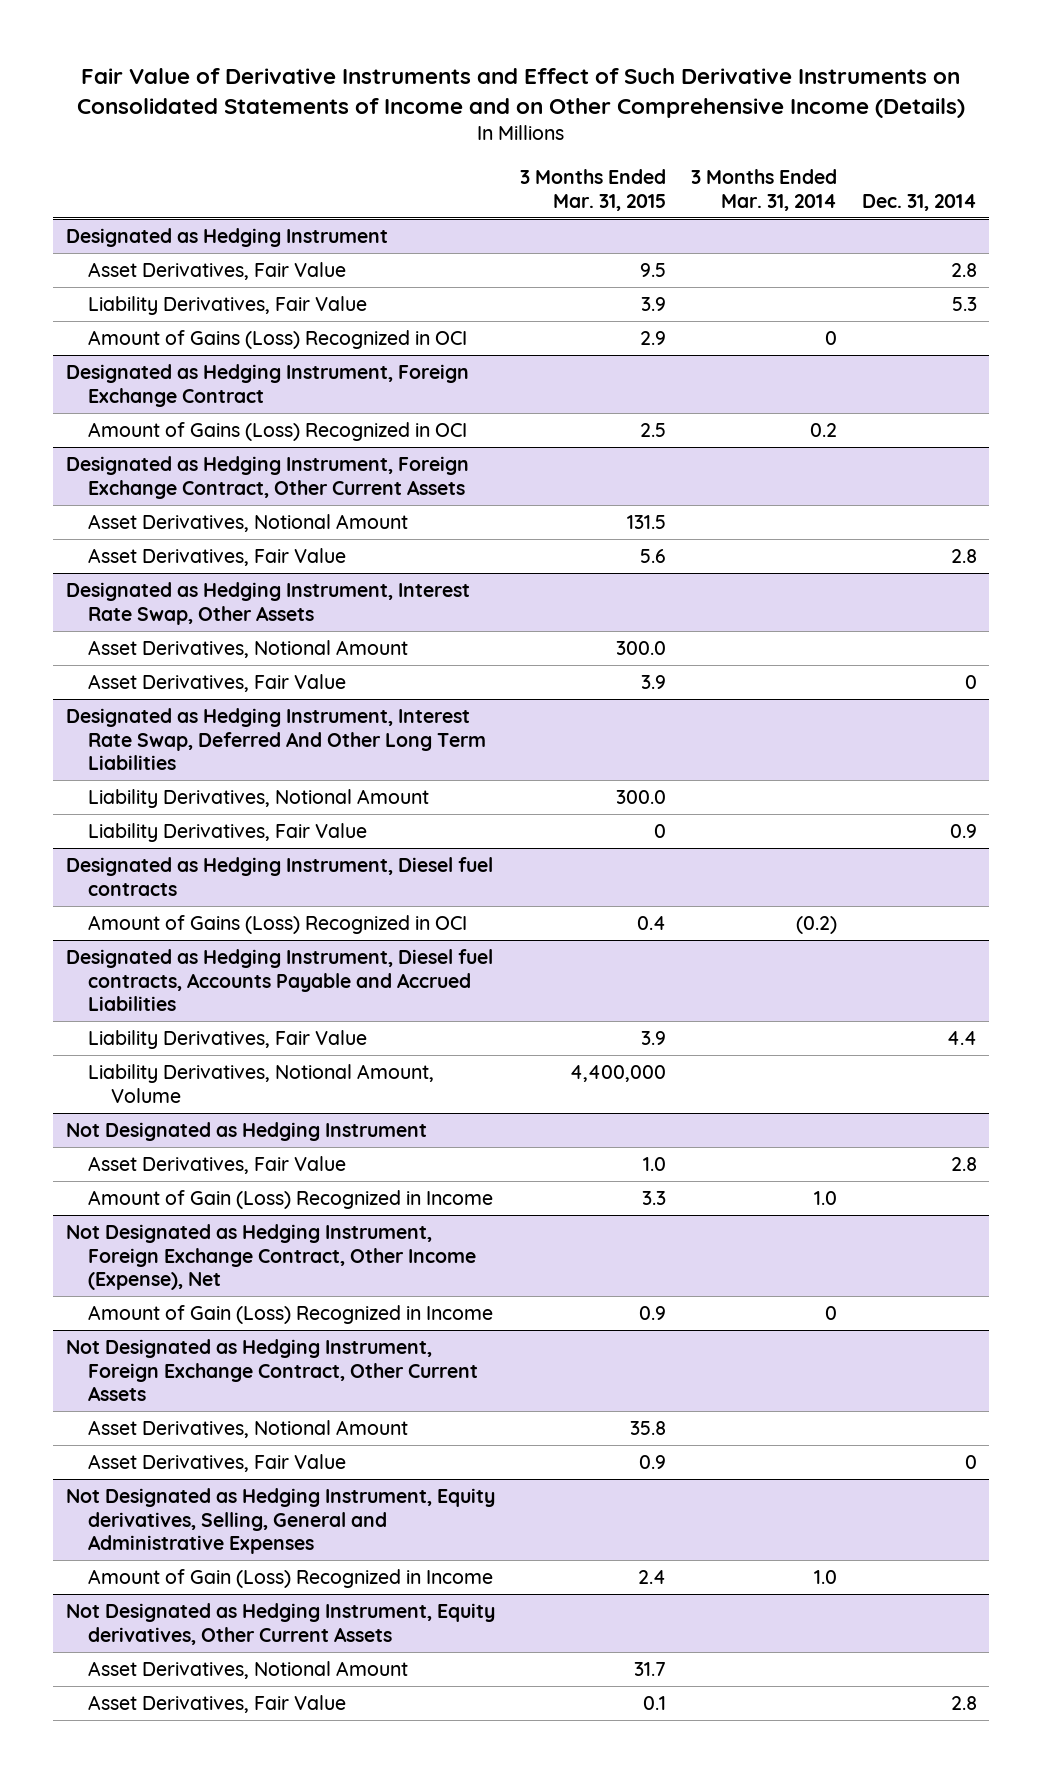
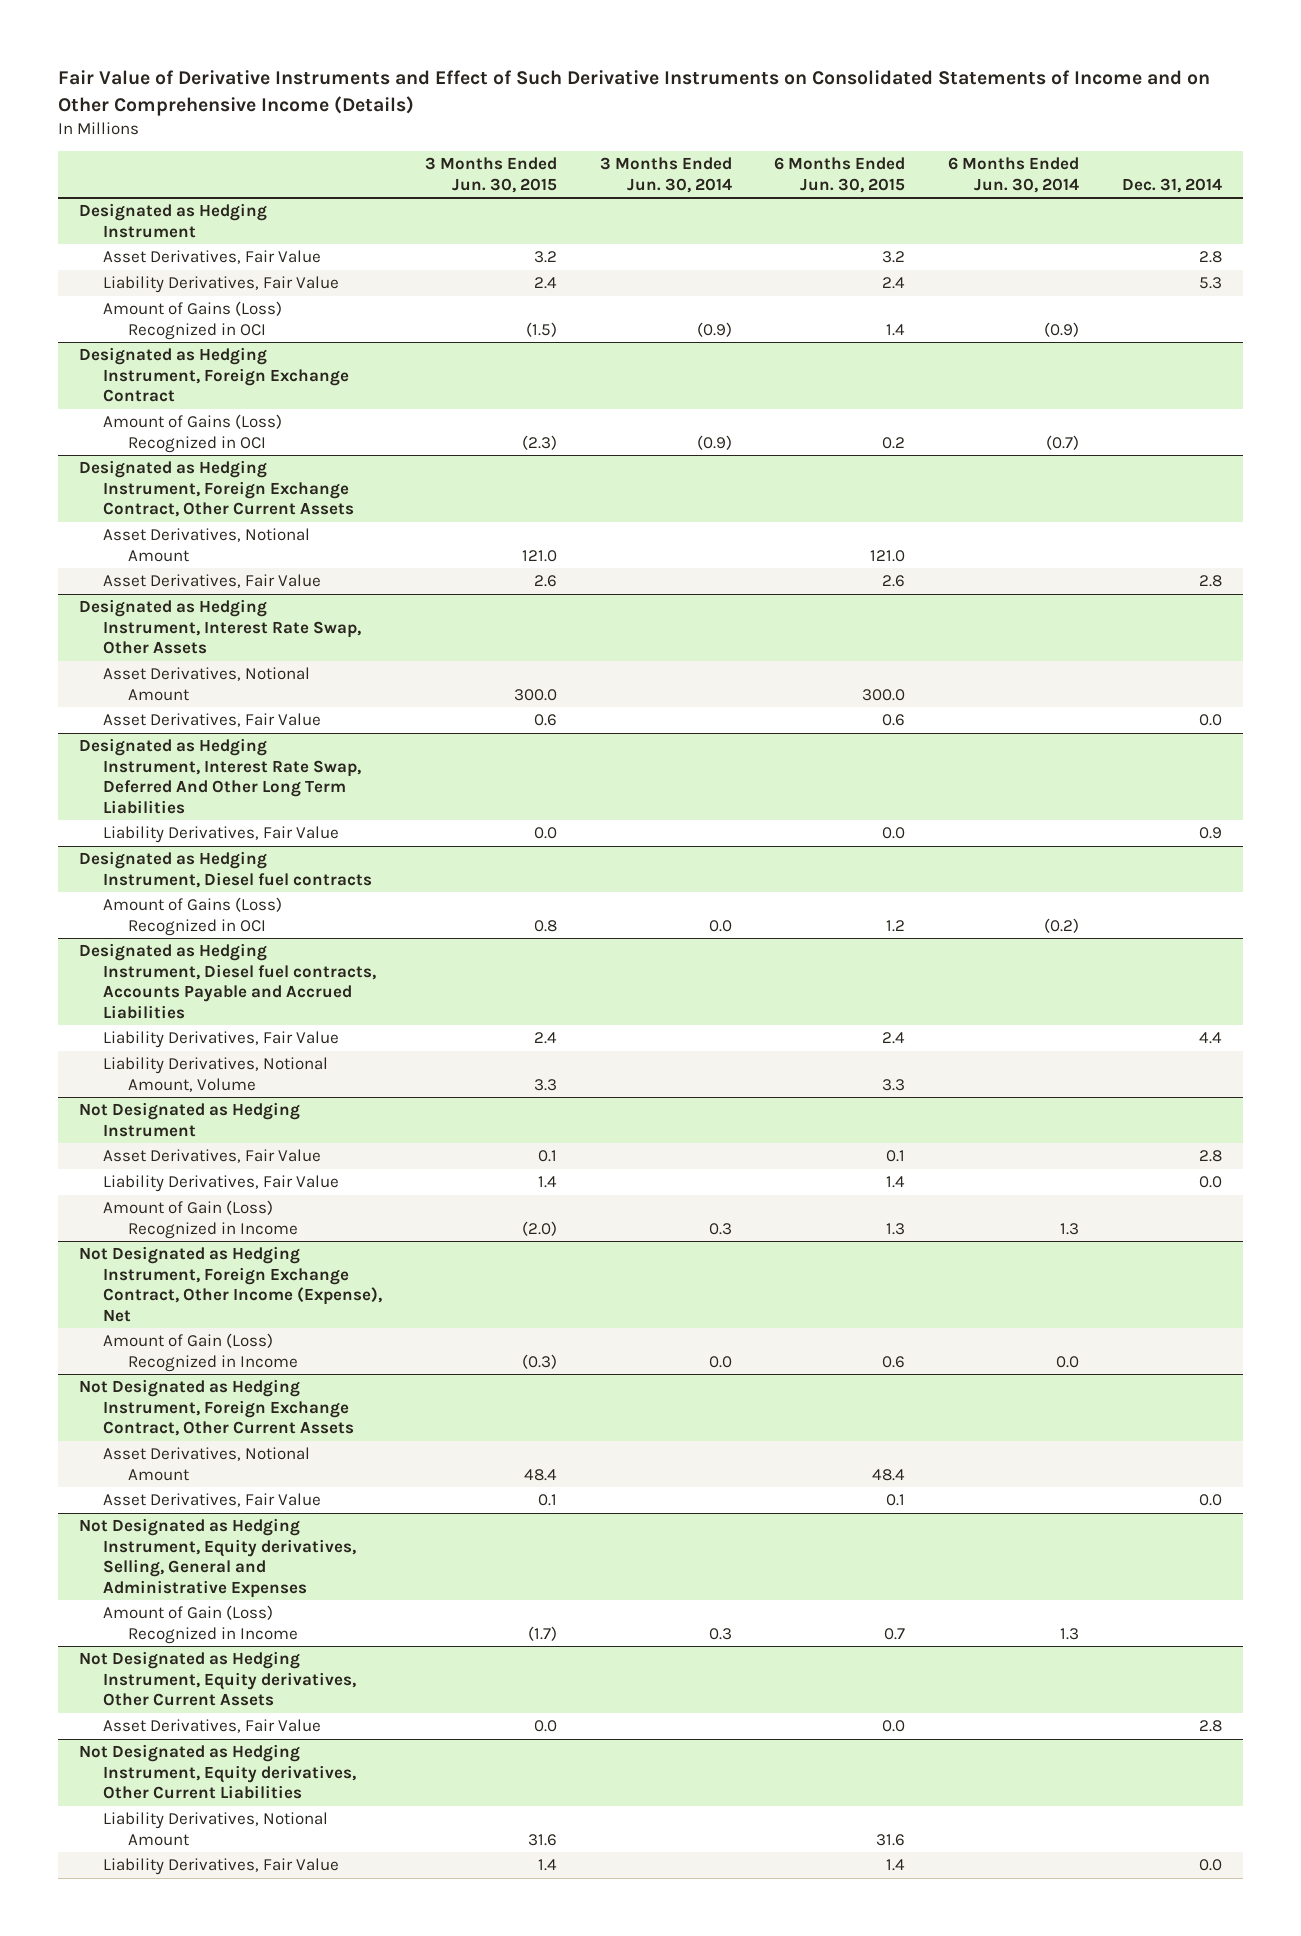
[519,169,666,211] 3 Months Ended Mar. 31, 2015 -> none
[690,169,837,211] 3 Months Ended Mar. 31, 2014 -> none
none -> [425,157,558,193] 3 Months Ended Jun. 30, 2015
none -> [599,157,732,193] 3 Months Ended Jun. 30, 2014
none -> [774,157,906,193] 6 Months Ended Jun. 30, 2015
none -> [948,157,1080,193] 6 Months Ended Jun. 30, 2014
[964,675,977,690] 0 -> [1198,714,1222,727] 0.0
[88,789,430,809] Liability Derivatives, Notional Amount -> none
none -> [103,1175,340,1193] Liability Derivatives, Fair Value
[964,1455,977,1470] 0 -> [1198,1494,1222,1507] 0.0
[88,1661,409,1680] Asset Derivatives, Notional Amount -> none
none -> [78,1744,357,1800] Not Designated as Hedging Instrument, Equity derivatives, Other Current Liabilities
none -> [103,1812,329,1846] Liability Derivatives, Notional Amount
none -> [103,1858,340,1876] Liability Derivatives, Fair Value

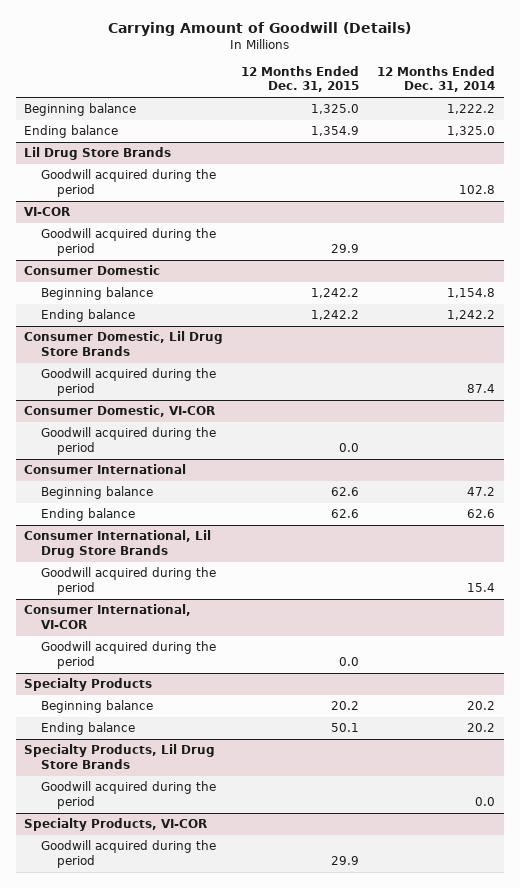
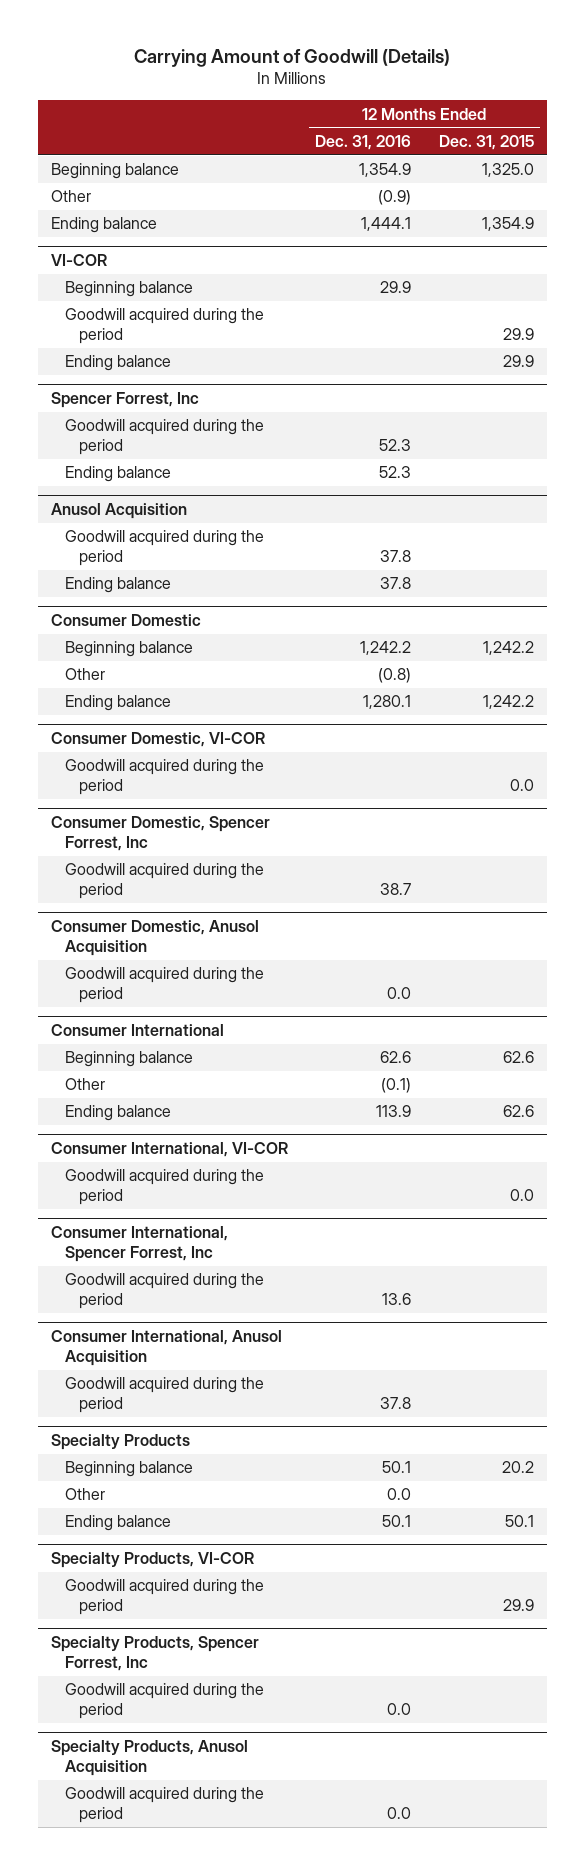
[377,66,496,93] 12 Months Ended Dec. 31, 2014 -> none
none -> [315,135,412,151] Dec. 31, 2016
none -> [51,190,92,203] Other
[24,147,172,161] Lil Drug Store Brands -> none
[40,169,216,197] Goodwill acquired during the period -> none
none -> [65,281,194,298] Beginning balance
none -> [65,355,172,372] Ending balance
none -> [51,392,200,409] Spencer Forrest, Inc
none -> [65,419,265,456] Goodwill acquired during the period
none -> [65,466,172,483] Ending balance
none -> [51,503,188,520] Anusol Acquisition
none -> [65,530,265,567] Goodwill acquired during the period
none -> [65,577,172,594] Ending balance
none -> [65,668,106,681] Other
[24,331,224,356] Consumer Domestic, Lil Drug Store Brands -> none
[40,368,216,396] Goodwill acquired during the period -> none
none -> [51,816,271,852] Consumer Domestic, Spencer Forrest, Inc
none -> [65,863,265,900] Goodwill acquired during the period
none -> [51,920,260,957] Consumer Domestic, Anusol Acquisition
none -> [65,967,265,1004] Goodwill acquired during the period
none -> [65,1078,106,1091] Other
[24,530,212,558] Consumer International, Lil Drug Store Brands -> none
[40,567,216,595] Goodwill acquired during the period -> none
none -> [51,1226,229,1263] Consumer International, Spencer Forrest, Inc
none -> [65,1273,265,1310] Goodwill acquired during the period
none -> [51,1330,283,1367] Consumer International, Anusol Acquisition
none -> [65,1377,265,1414] Goodwill acquired during the period
none -> [65,1488,106,1501] Other
[24,744,216,769] Specialty Products, Lil Drug Store Brands -> none
[40,781,216,809] Goodwill acquired during the period -> none
none -> [51,1636,260,1672] Specialty Products, Spencer Forrest, Inc
none -> [65,1683,265,1720] Goodwill acquired during the period
none -> [51,1740,249,1777] Specialty Products, Anusol Acquisition
none -> [65,1787,265,1824] Goodwill acquired during the period

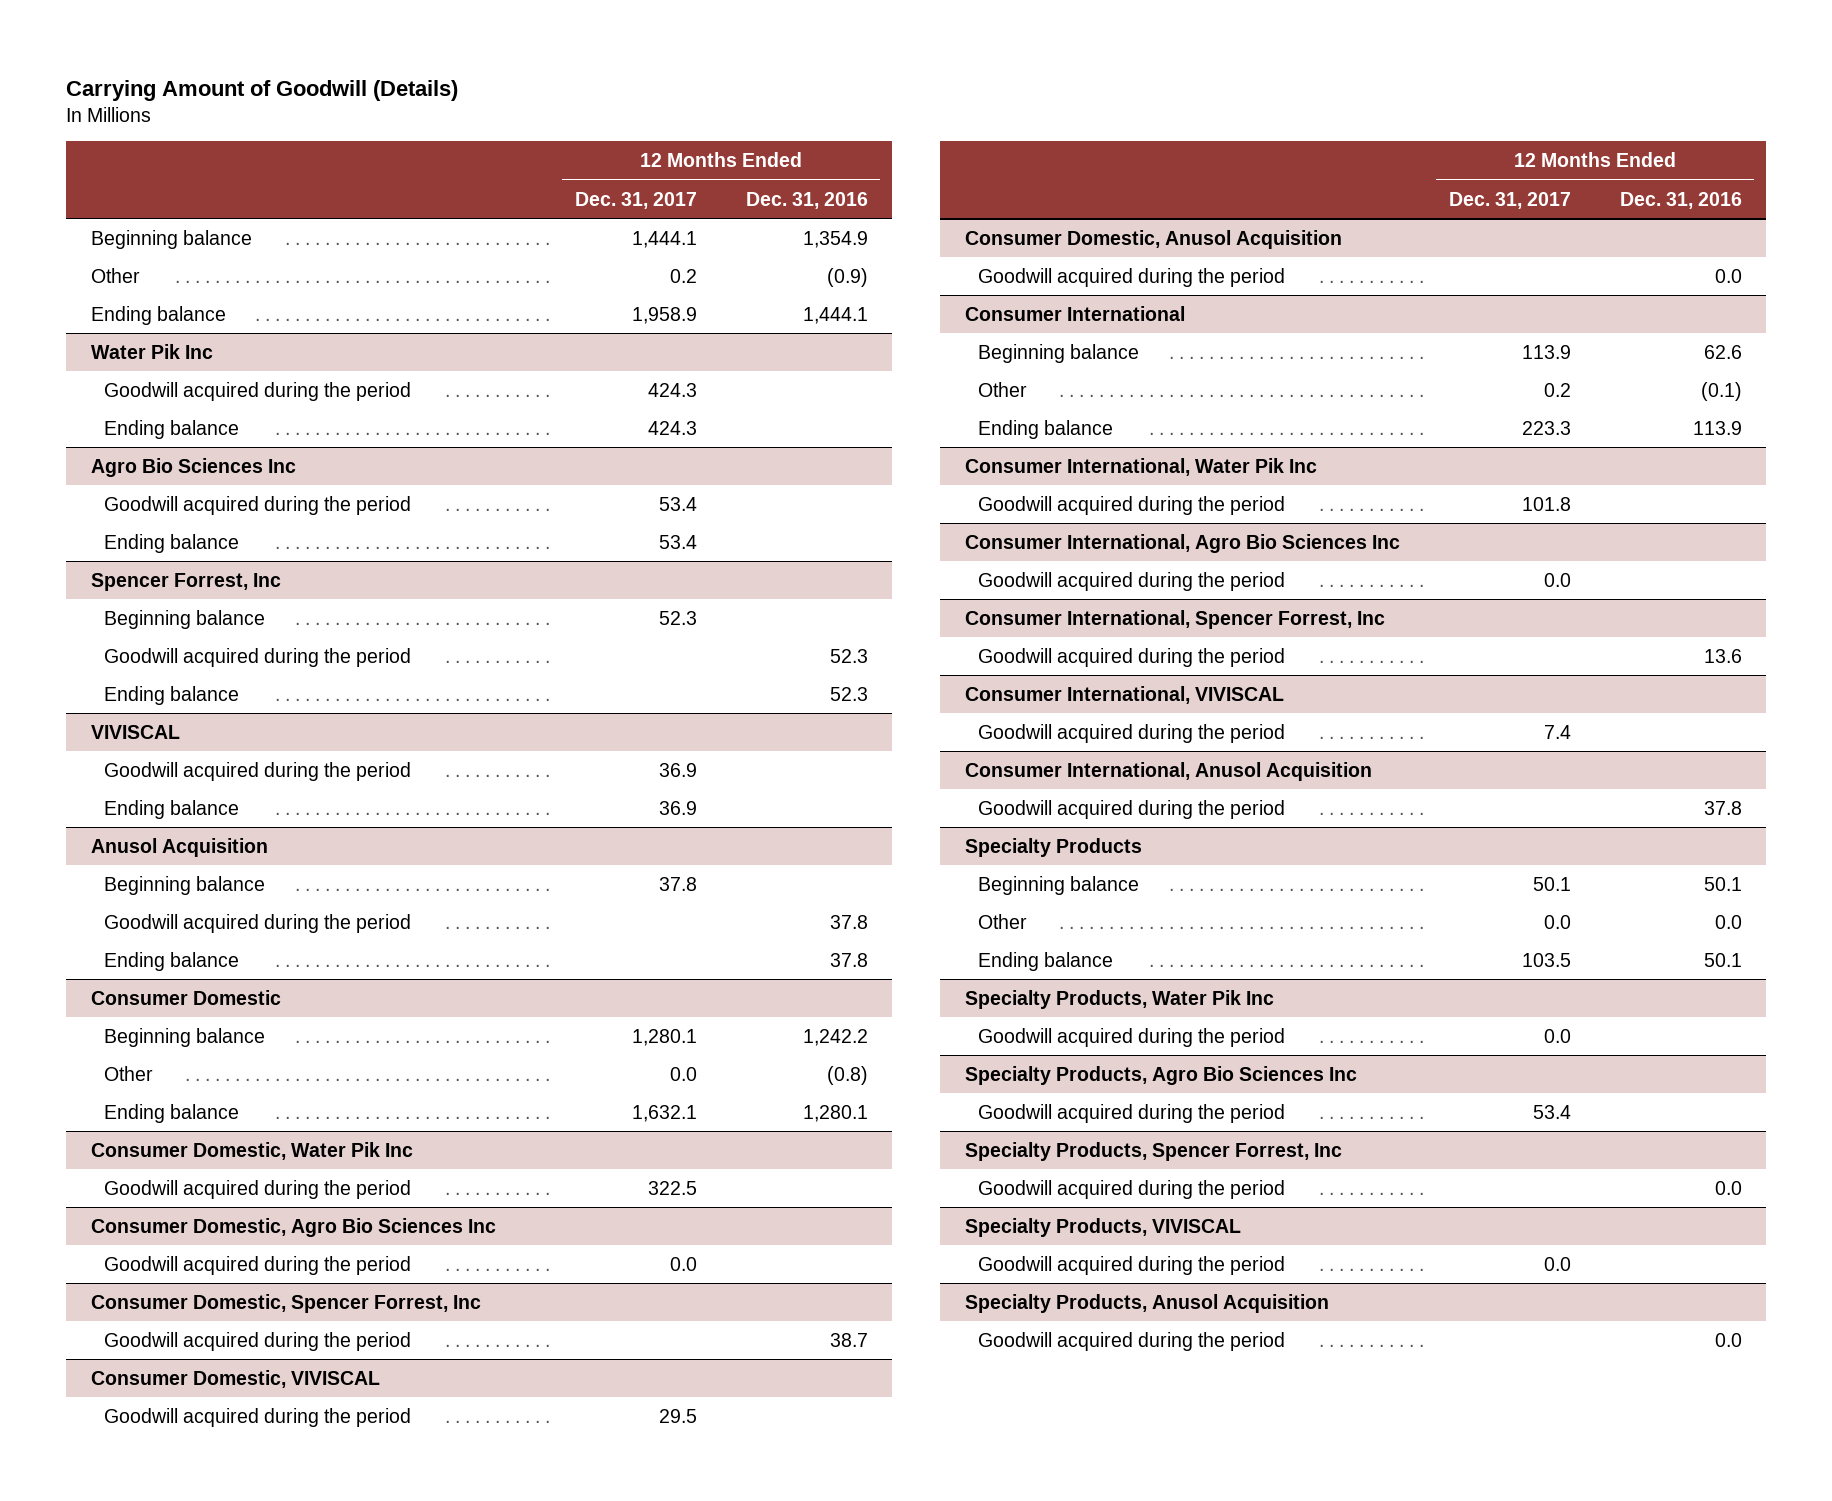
[438,135,534,151] Dec. 31, 2015 -> none
none -> [574,191,697,209] Dec. 31, 2017
[51,254,108,267] VI-COR -> none
[65,281,194,298] Beginning balance -> none
[65,308,265,345] Goodwill acquired during the period -> none
[65,355,172,372] Ending balance -> none
none -> [90,343,213,359] Water Pik Inc
none -> [104,381,412,401] Goodwill acquired during the period
none -> [104,419,240,439] Ending balance
none -> [90,457,296,477] Agro Bio Sciences Inc
none -> [104,495,412,515] Goodwill acquired during the period
none -> [104,533,240,553] Ending balance
none -> [104,609,266,629] Beginning balance
none -> [90,724,180,739] VIVISCAL
none -> [104,761,412,781] Goodwill acquired during the period
none -> [104,799,240,819] Ending balance
none -> [104,875,266,895] Beginning balance
[51,732,266,748] Consumer Domestic, VI-COR -> none
[65,759,265,796] Goodwill acquired during the period -> none
none -> [90,1141,413,1160] Consumer Domestic, Water Pik Inc
none -> [104,1179,412,1199] Goodwill acquired during the period
none -> [90,1217,496,1237] Consumer Domestic, Agro Bio Sciences Inc
none -> [104,1255,412,1275] Goodwill acquired during the period
none -> [90,1369,380,1388] Consumer Domestic, VIVISCAL
none -> [104,1407,412,1427] Goodwill acquired during the period
[51,1142,289,1158] Consumer International, VI-COR -> none
[65,1169,265,1206] Goodwill acquired during the period -> none
none -> [964,457,1317,476] Consumer International, Water Pik Inc
none -> [978,495,1286,515] Goodwill acquired during the period
none -> [964,533,1400,553] Consumer International, Agro Bio Sciences Inc
none -> [978,571,1286,591] Goodwill acquired during the period
none -> [964,685,1284,704] Consumer International, VIVISCAL
none -> [978,723,1286,743] Goodwill acquired during the period
[51,1552,255,1569] Specialty Products, VI-COR -> none
[65,1579,265,1616] Goodwill acquired during the period -> none
none -> [964,989,1274,1009] Specialty Products, Water Pik Inc
none -> [978,1027,1286,1047] Goodwill acquired during the period
none -> [964,1065,1357,1085] Specialty Products, Agro Bio Sciences Inc
none -> [978,1103,1286,1123] Goodwill acquired during the period
none -> [964,1217,1241,1237] Specialty Products, VIVISCAL
none -> [978,1255,1286,1275] Goodwill acquired during the period

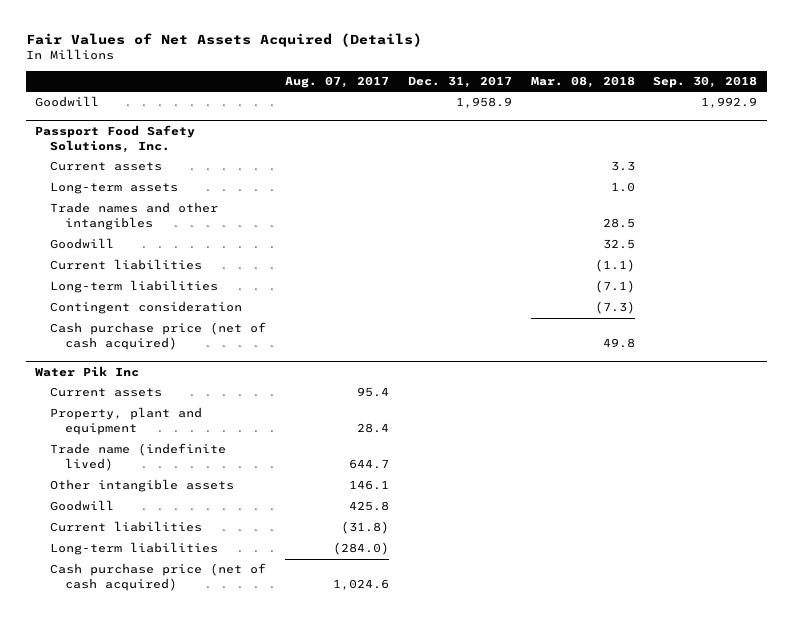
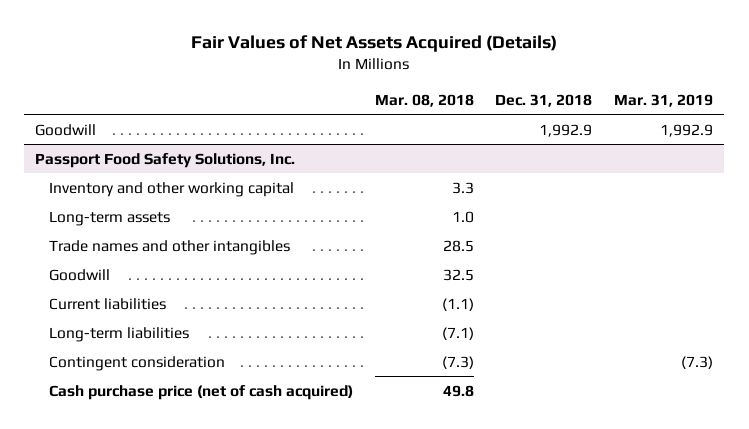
[284,76,389,89] Aug. 07, 2017 -> none
[407,76,512,89] Dec. 31, 2017 -> none
[653,76,758,89] Sep. 30, 2018 -> none
none -> [495,93,593,107] Dec. 31, 2018
none -> [614,93,714,107] Mar. 31, 2019
[50,161,163,172] Current assets -> [48,181,294,197] Inventory and other working capital
[35,365,140,377] Water Pik Inc -> none
[50,387,163,398] Current assets -> none
[50,407,203,436] Property, plant and equipment -> none
[50,443,227,472] Trade name (indefinite lived) -> none
[50,479,235,493] Other intangible assets -> none
[50,500,115,512] Goodwill -> none
[50,521,203,533] Current liabilities -> none
[50,542,219,556] Long-term liabilities -> none
[50,563,267,592] Cash purchase price (net of cash acquired) -> none

